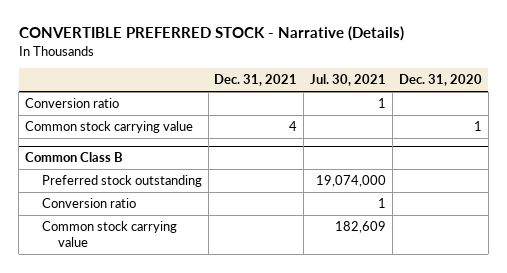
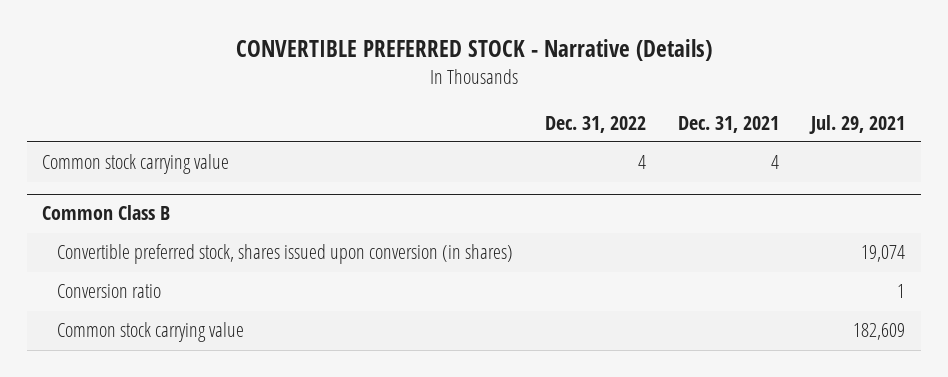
[310,74,387,87] Jul. 30, 2021 -> none
[399,74,483,87] Dec. 31, 2020 -> none
none -> [545,115,647,133] Dec. 31, 2022
none -> [809,114,906,134] Jul. 29, 2021
[25,98,120,109] Conversion ratio -> none
[41,175,202,188] Preferred stock outstanding -> [57,244,514,265] Convertible preferred stock, shares issued upon conversion (in shares)

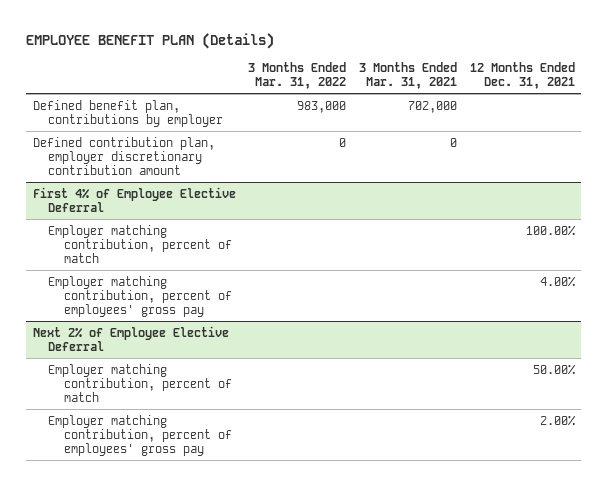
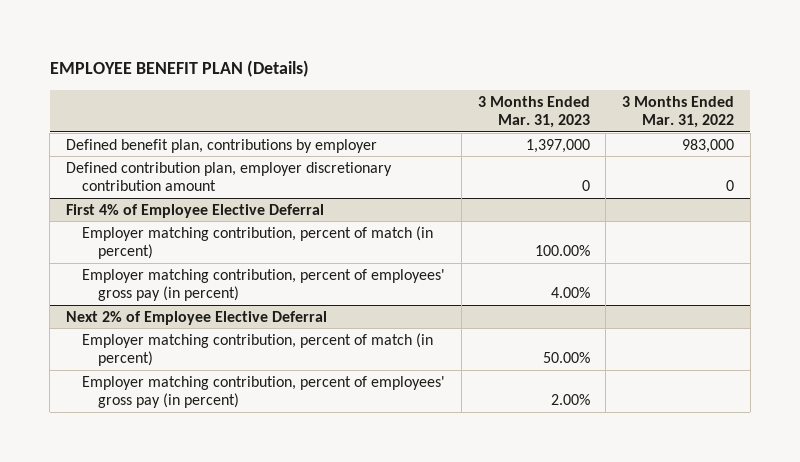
[359,61,458,90] 3 Months Ended Mar. 31, 2021 -> none
[469,61,575,90] 12 Months Ended Dec. 31, 2021 -> none
none -> [477,95,590,129] 3 Months Ended Mar. 31, 2023
[48,224,233,263] Employer matching contribution, percent of match -> [82,225,434,260] Employer matching contribution, percent of match (in percent)
[48,275,233,317] Employer matching contribution, percent of employees' gross pay -> [82,268,446,302] Employer matching contribution, percent of employees' gross pay (in percent)
[48,363,233,402] Employer matching contribution, percent of match -> [82,332,434,367] Employer matching contribution, percent of match (in percent)
[48,414,233,456] Employer matching contribution, percent of employees' gross pay -> [82,375,446,409] Employer matching contribution, percent of employees' gross pay (in percent)

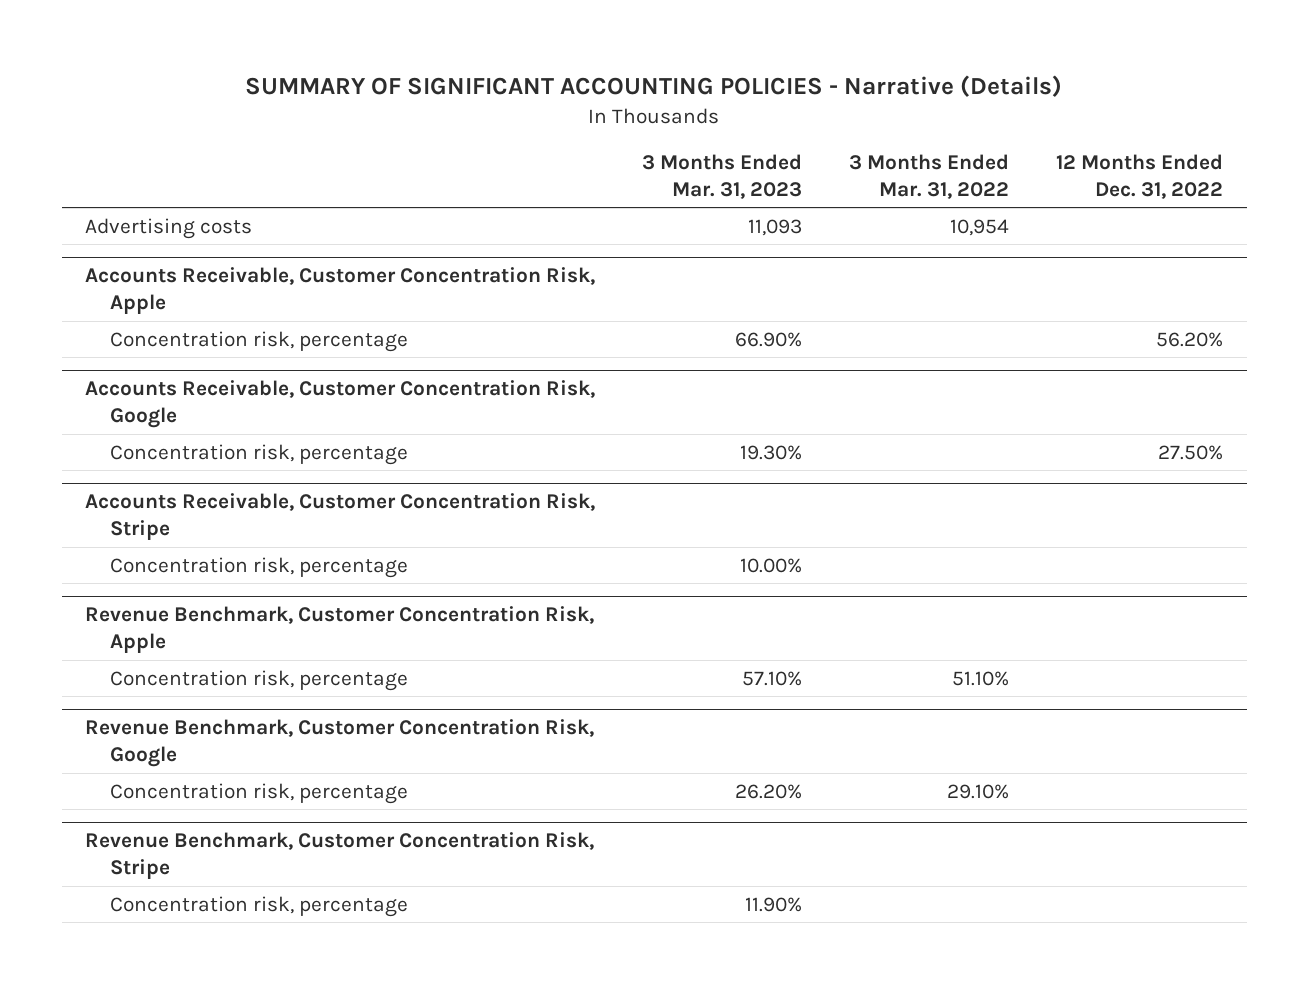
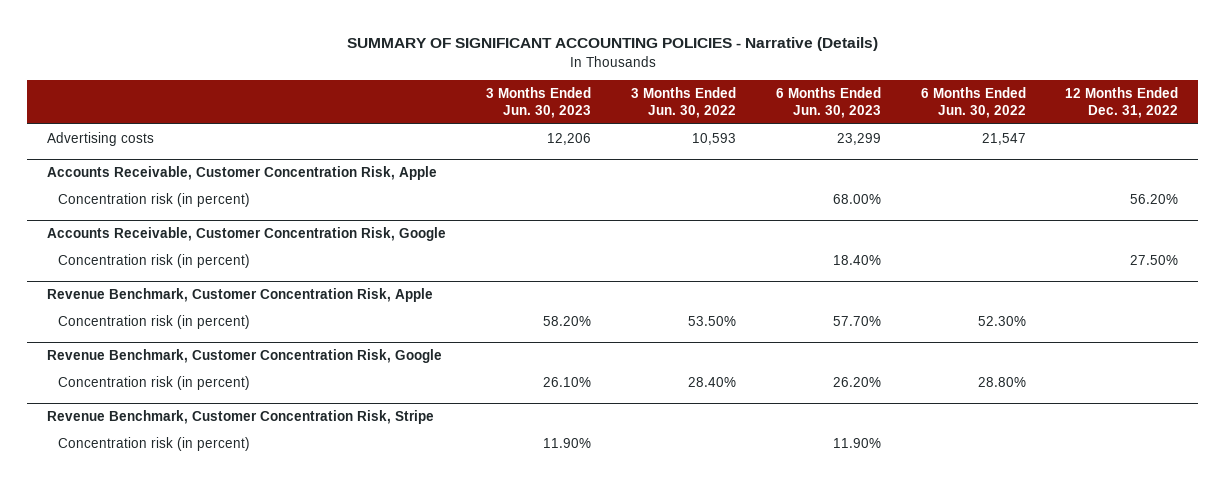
[642,153,803,199] 3 Months Ended Mar. 31, 2023 -> none
[849,153,1010,199] 3 Months Ended Mar. 31, 2022 -> none
none -> [485,87,591,119] 3 Months Ended Jun. 30, 2023
none -> [630,87,736,119] 3 Months Ended Jun. 30, 2022
none -> [775,87,881,119] 6 Months Ended Jun. 30, 2023
none -> [920,87,1026,119] 6 Months Ended Jun. 30, 2022
[110,330,409,352] Concentration risk, percentage -> [58,192,251,207] Concentration risk (in percent)
[85,493,596,541] Accounts Receivable, Customer Concentration Risk, Stripe -> none
[110,556,409,578] Concentration risk, percentage -> none
[110,443,409,465] Concentration risk, percentage -> [58,253,251,268] Concentration risk (in percent)
[110,669,409,691] Concentration risk, percentage -> [58,314,251,329] Concentration risk (in percent)
[110,782,409,804] Concentration risk, percentage -> [58,375,251,390] Concentration risk (in percent)
[110,895,409,917] Concentration risk, percentage -> [58,436,251,451] Concentration risk (in percent)

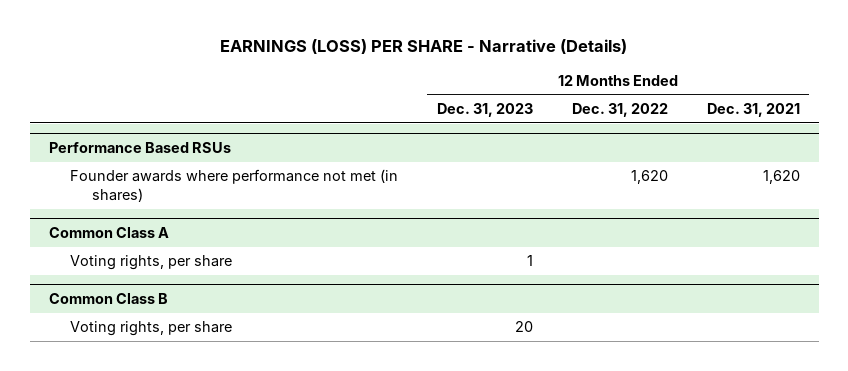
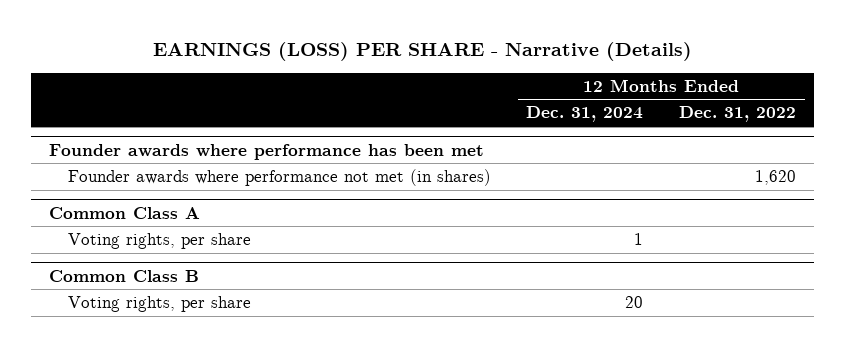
[437,102,534,117] Dec. 31, 2023 -> none
[706,102,800,117] Dec. 31, 2021 -> none
none -> [526,106,644,123] Dec. 31, 2024
[48,141,231,153] Performance Based RSUs -> [48,143,484,160] Founder awards where performance has been met

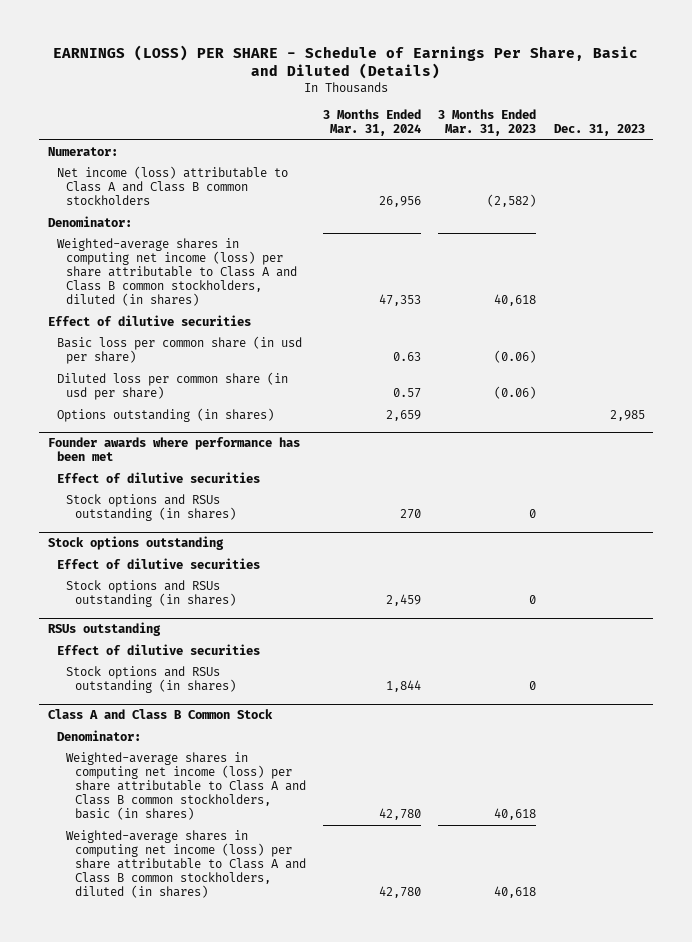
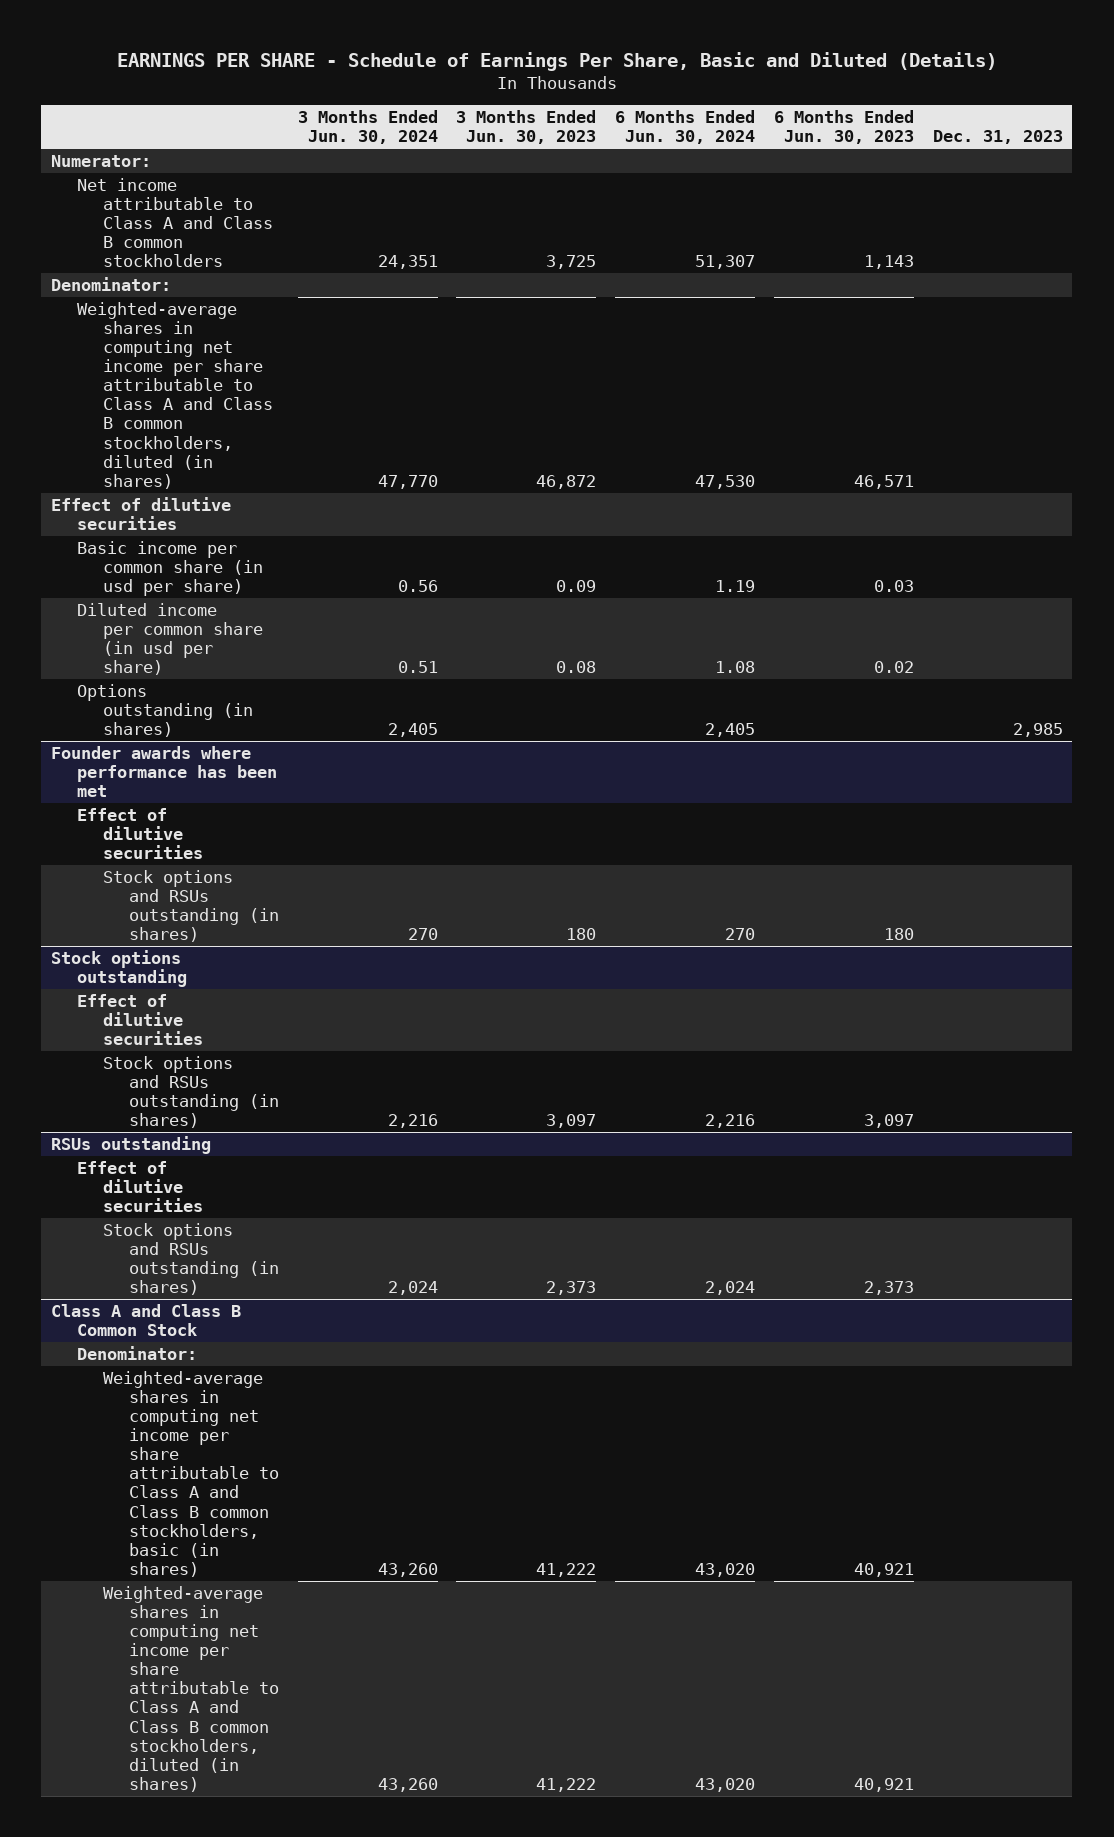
[53,44,639,80] EARNINGS (LOSS) PER SHARE - Schedule of Earnings Per Share, Basic and Diluted (Details) -> [116,51,997,71] EARNINGS PER SHARE - Schedule of Earnings Per Share, Basic and Diluted (Details)
[322,109,421,137] 3 Months Ended Mar. 31, 2024 -> none
[438,109,537,137] 3 Months Ended Mar. 31, 2023 -> none
none -> [297,110,438,145] 3 Months Ended Jun. 30, 2024
none -> [456,110,597,145] 3 Months Ended Jun. 30, 2023
none -> [615,110,756,145] 6 Months Ended Jun. 30, 2024
none -> [774,110,915,145] 6 Months Ended Jun. 30, 2023
[56,165,288,206] Net income (loss) attributable to Class A and Class B common stockholders -> [76,177,273,268] Net income attributable to Class A and Class B common stockholders
[56,237,297,307] Weighted-average shares in computing net income (loss) per share attributable to Class A and Class B common stockholders, diluted (in shares) -> [76,301,273,489] Weighted-average shares in computing net income per share attributable to Class A and Class B common stockholders, diluted (in shares)
[56,335,302,365] Basic loss per common share (in usd per share) -> [76,540,263,597] Basic income per common share (in usd per share)
[56,371,288,401] Diluted loss per common share (in usd per share) -> [76,602,263,676] Diluted income per common share (in usd per share)
[65,751,306,821] Weighted-average shares in computing net income (loss) per share attributable to Class A and Class B common stockholders, basic (in shares) -> [102,1370,279,1577] Weighted-average shares in computing net income per share attributable to Class A and Class B common stockholders, basic (in shares)
[65,829,306,899] Weighted-average shares in computing net income (loss) per share attributable to Class A and Class B common stockholders, diluted (in shares) -> [102,1585,279,1792] Weighted-average shares in computing net income per share attributable to Class A and Class B common stockholders, diluted (in shares)

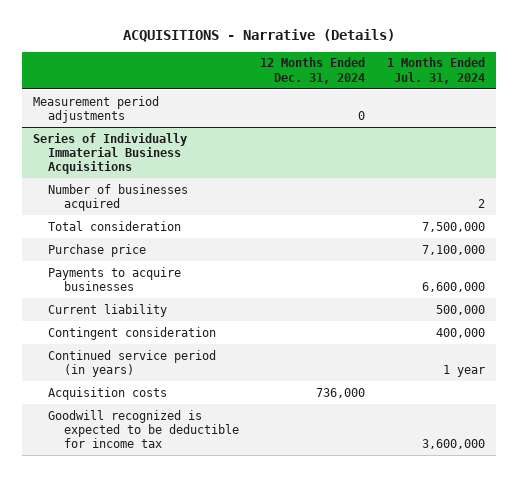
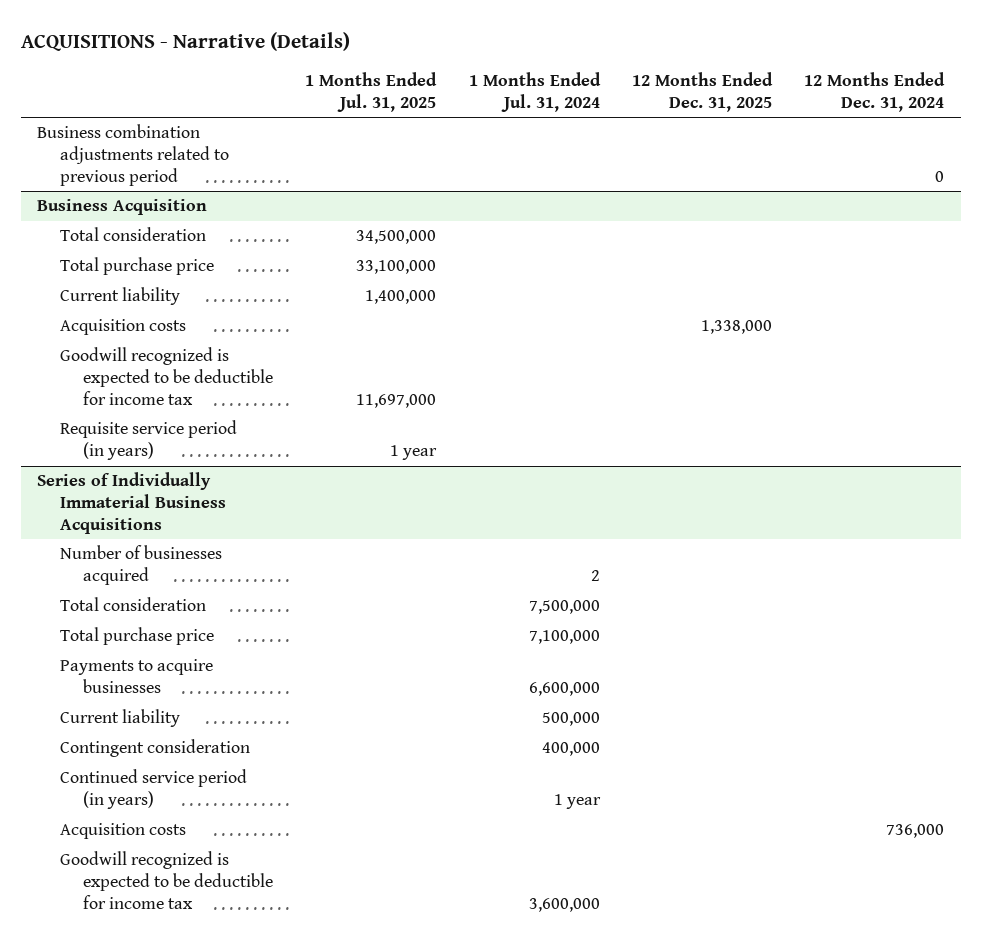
none -> [305,72,438,113] 1 Months Ended Jul. 31, 2025
none -> [631,72,773,113] 12 Months Ended Dec. 31, 2025
[33,95,160,123] Measurement period adjustments -> [37,124,229,186] Business combination adjustments related to previous period
none -> [37,199,208,216] Business Acquisition
none -> [59,227,206,242] Total consideration
none -> [59,257,214,276] Total purchase price
none -> [59,287,180,306] Current liability
none -> [59,319,186,336] Acquisition costs
none -> [59,347,273,405] Goodwill recognized is expected to be deductible for income tax
none -> [59,420,237,461] Requisite service period (in years)
[48,243,147,257] Purchase price -> [59,627,214,646] Total purchase price

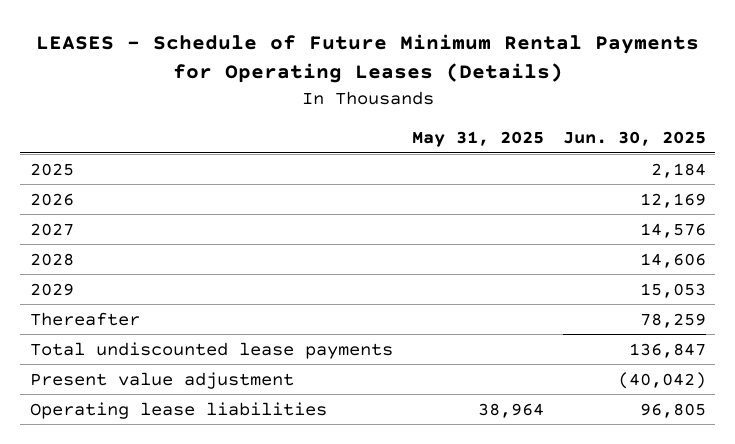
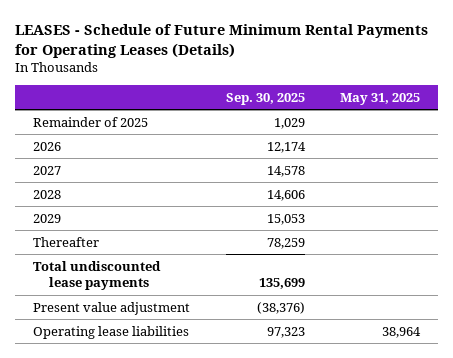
[562,131,706,147] Jun. 30, 2025 -> none
none -> [225,92,305,105] Sep. 30, 2025
[29,162,74,176] 2025 -> [32,116,148,127] Remainder of 2025

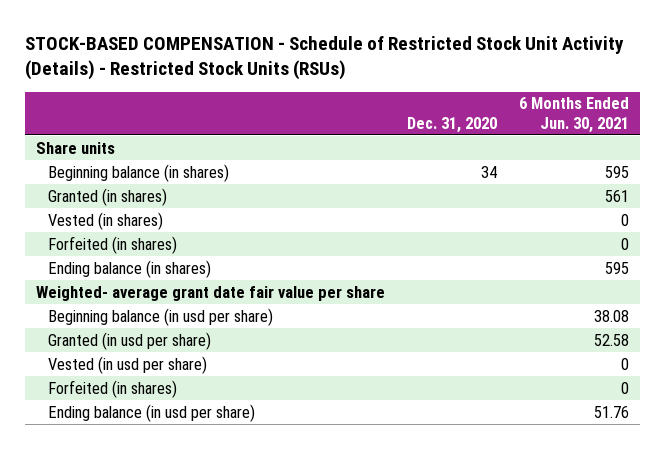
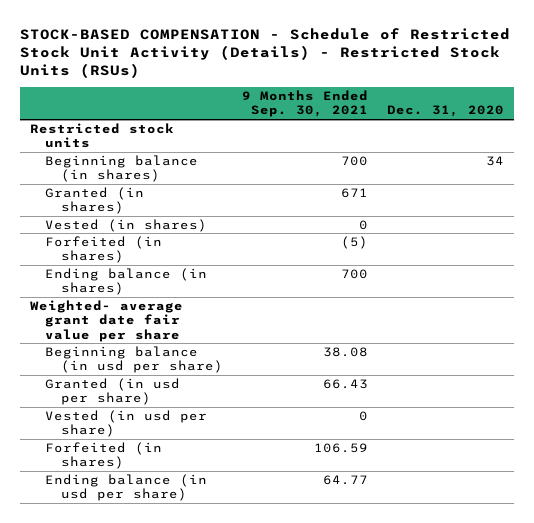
[518,97,629,133] 6 Months Ended Jun. 30, 2021 -> none
none -> [242,89,369,118] 9 Months Ended Sep. 30, 2021
[35,141,115,154] Share units -> [29,122,174,149] Restricted stock units

